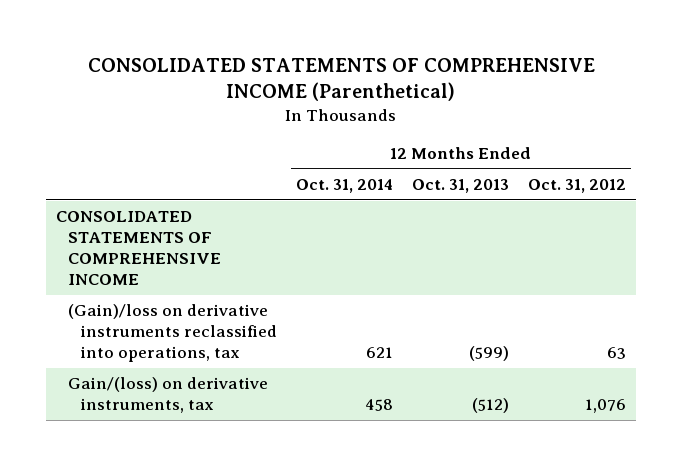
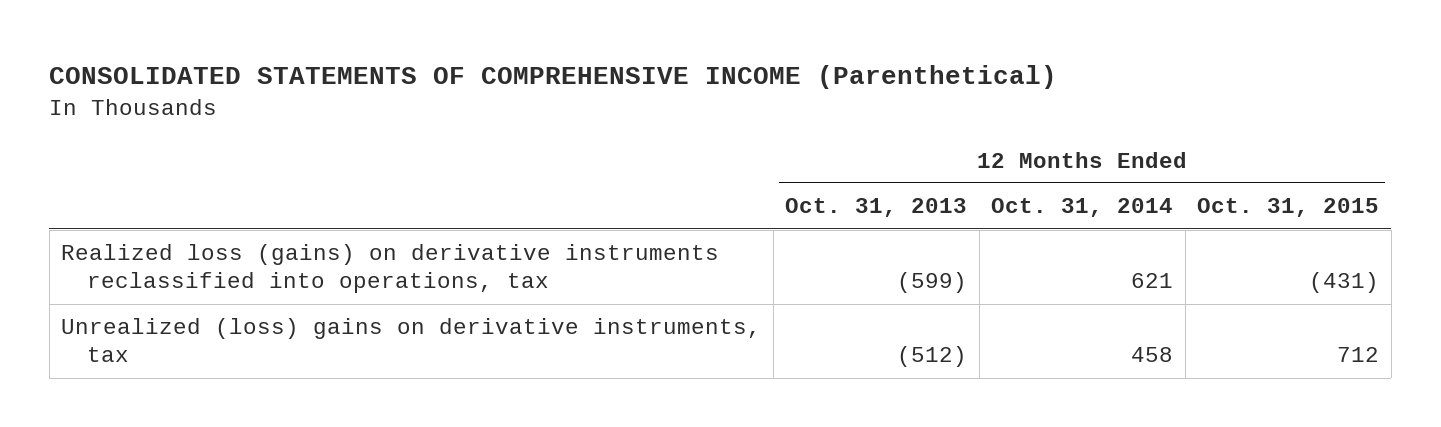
[528,179,627,194] Oct. 31, 2012 -> none
none -> [1197,198,1380,218] Oct. 31, 2015
[55,211,222,286] CONSOLIDATED STATEMENTS OF COMPREHENSIVE INCOME -> none
[68,304,277,363] (Gain)/loss on derivative instruments reclassified into operations, tax -> [61,244,720,294] Realized loss (gains) on derivative instruments reclassified into operations, tax
[68,377,269,414] Gain/(loss) on derivative instruments, tax -> [61,318,762,363] Unrealized (loss) gains on derivative instruments, tax

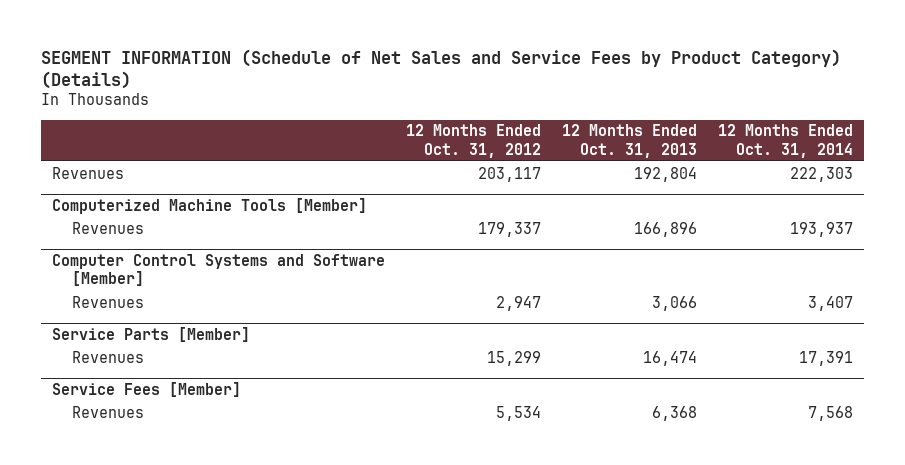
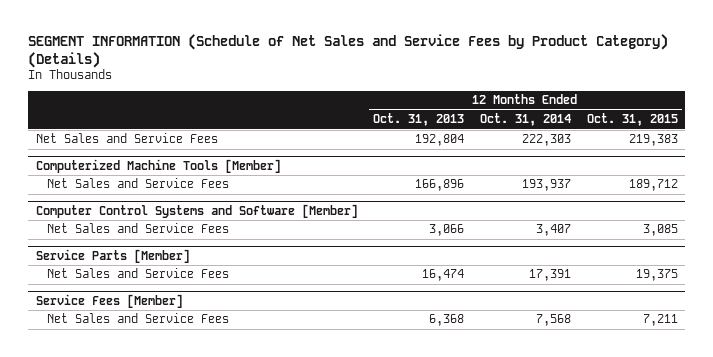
[405,124,541,158] 12 Months Ended Oct. 31, 2012 -> none
none -> [586,113,678,127] Oct. 31, 2015
[51,166,124,179] Revenues -> [35,133,218,144] Net Sales and Service Fees
[71,221,144,234] Revenues -> [47,178,230,189] Net Sales and Service Fees
[71,295,144,308] Revenues -> [47,223,230,234] Net Sales and Service Fees
[71,350,144,363] Revenues -> [47,268,230,279] Net Sales and Service Fees
[71,405,144,418] Revenues -> [47,313,230,324] Net Sales and Service Fees

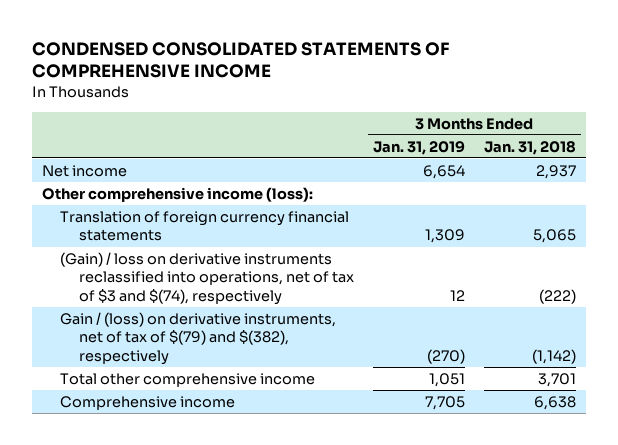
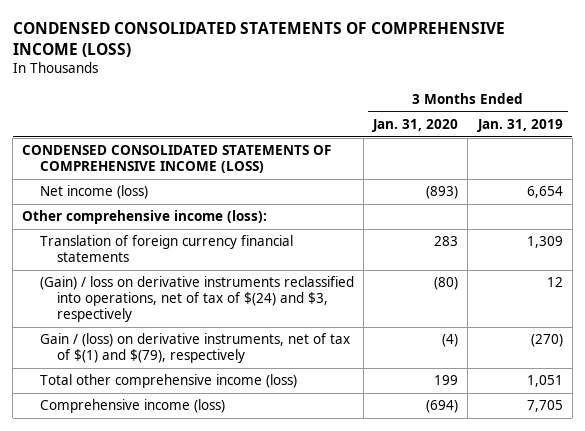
[31,41,450,79] CONDENSED CONSOLIDATED STATEMENTS OF COMPREHENSIVE INCOME -> [12,21,505,57] CONDENSED CONSOLIDATED STATEMENTS OF COMPREHENSIVE INCOME (LOSS)
[484,140,577,155] Jan. 31, 2018 -> none
none -> [372,119,459,133] Jan. 31, 2020
none -> [22,145,332,174] CONDENSED CONSOLIDATED STATEMENTS OF COMPREHENSIVE INCOME (LOSS)
[41,164,127,177] Net income -> [39,185,148,200] Net income (loss)
[60,251,354,306] (Gain) / loss on derivative instruments reclassified into operations, net of tax of $3 and $(74), respectively -> [39,276,354,323] (Gain) / loss on derivative instruments reclassified into operations, net of tax of $(24) and $3, respectively
[60,311,337,366] Gain / (loss) on derivative instruments, net of tax of $(79) and $(382), respectively -> [39,333,350,364] Gain / (loss) on derivative instruments, net of tax of $(1) and $(79), respectively
[60,372,316,387] Total other comprehensive income -> [39,374,297,389] Total other comprehensive income (loss)
[60,395,236,410] Comprehensive income -> [39,399,225,414] Comprehensive income (loss)

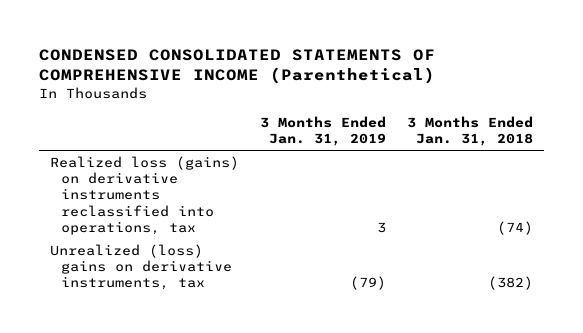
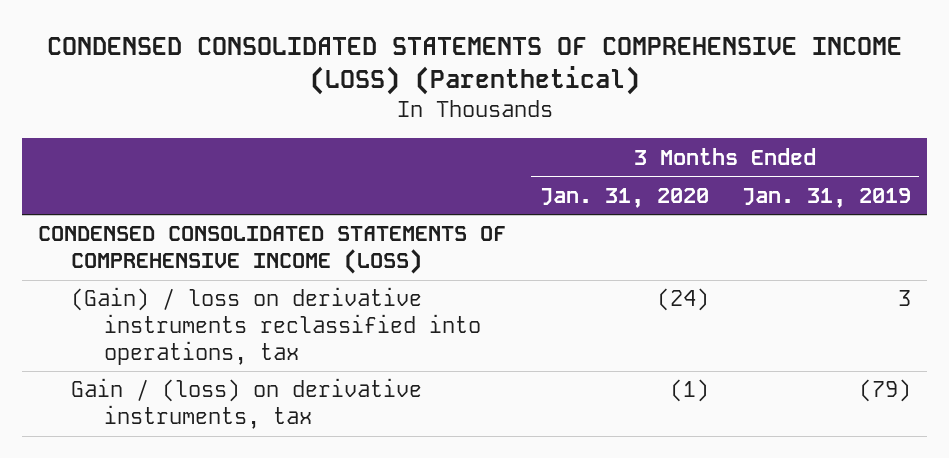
[39,48,436,85] CONDENSED CONSOLIDATED STATEMENTS OF COMPREHENSIVE INCOME (Parenthetical) -> [46,36,902,96] CONDENSED CONSOLIDATED STATEMENTS OF COMPREHENSIVE INCOME (LOSS) (Parenthetical)
[407,116,534,147] 3 Months Ended Jan. 31, 2018 -> none
none -> [539,187,709,208] Jan. 31, 2020
none -> [38,226,507,275] CONDENSED CONSOLIDATED STATEMENTS OF COMPREHENSIVE INCOME (LOSS)
[49,156,239,235] Realized loss (gains) on derivative instruments reclassified into operations, tax -> [70,287,481,365] (Gain) / loss on derivative instruments reclassified into operations, tax
[49,244,232,291] Unrealized (loss) gains on derivative instruments, tax -> [70,378,422,430] Gain / (loss) on derivative instruments, tax

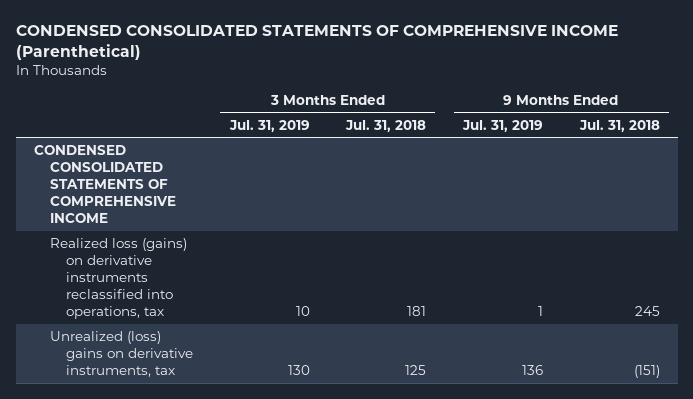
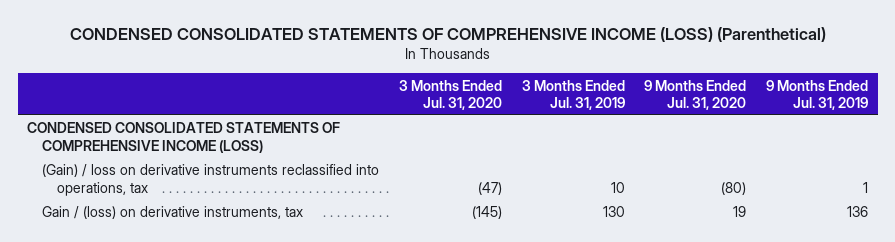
[15,25,618,60] CONDENSED CONSOLIDATED STATEMENTS OF COMPREHENSIVE INCOME (Parenthetical) -> [69,26,826,42] CONDENSED CONSOLIDATED STATEMENTS OF COMPREHENSIVE INCOME (LOSS) (Parenthetical)
[345,119,427,132] Jul. 31, 2018 -> none
[578,119,660,132] Jul. 31, 2018 -> none
none -> [399,79,503,110] 3 Months Ended Jul. 31, 2020
none -> [644,79,747,110] 9 Months Ended Jul. 31, 2020
[33,145,176,224] CONDENSED CONSOLIDATED STATEMENTS OF COMPREHENSIVE INCOME -> [27,122,341,153] CONDENSED CONSOLIDATED STATEMENTS OF COMPREHENSIVE INCOME (LOSS)
[49,238,187,320] Realized loss (gains) on derivative instruments reclassified into operations, tax -> [42,164,380,196] (Gain) / loss on derivative instruments reclassified into operations, tax
[49,331,193,378] Unrealized (loss) gains on derivative instruments, tax -> [42,206,304,220] Gain / (loss) on derivative instruments, tax

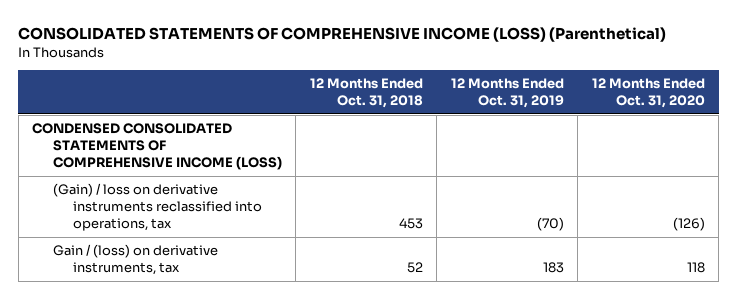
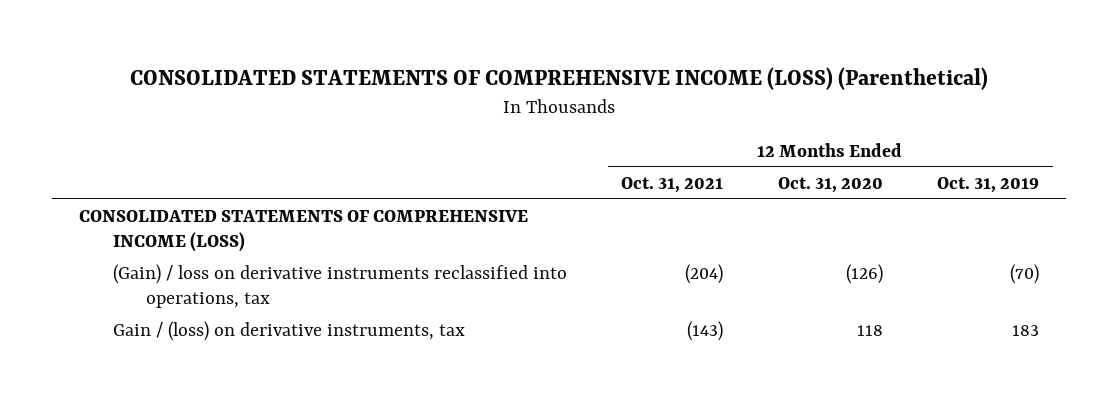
[309,78,423,109] 12 Months Ended Oct. 31, 2018 -> none
none -> [621,176,724,193] Oct. 31, 2021
[32,123,282,171] CONDENSED CONSOLIDATED STATEMENTS OF COMPREHENSIVE INCOME (LOSS) -> [78,210,528,252] CONSOLIDATED STATEMENTS OF COMPREHENSIVE INCOME (LOSS)

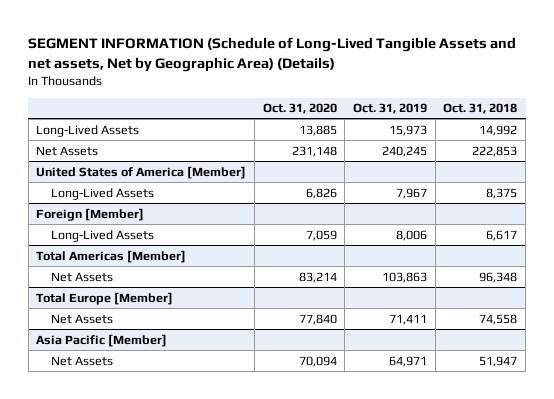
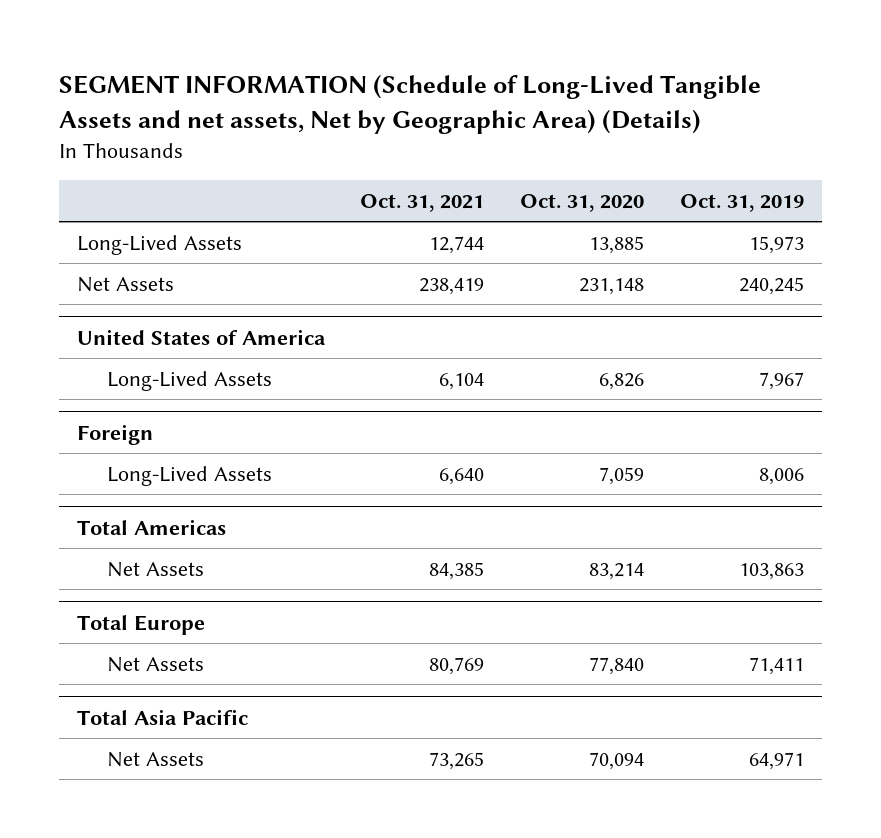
[443,103,518,115] Oct. 31, 2018 -> none
none -> [360,193,485,212] Oct. 31, 2021
[36,165,247,179] United States of America [Member] -> [76,328,326,345] United States of America
[36,207,145,221] Foreign [Member] -> [76,423,153,445] Foreign
[36,249,187,263] Total Americas [Member] -> [76,518,226,535] Total Americas
[36,291,174,305] Total Europe [Member] -> [76,614,205,635] Total Europe
[36,333,168,347] Asia Pacific [Member] -> [76,708,248,725] Total Asia Pacific

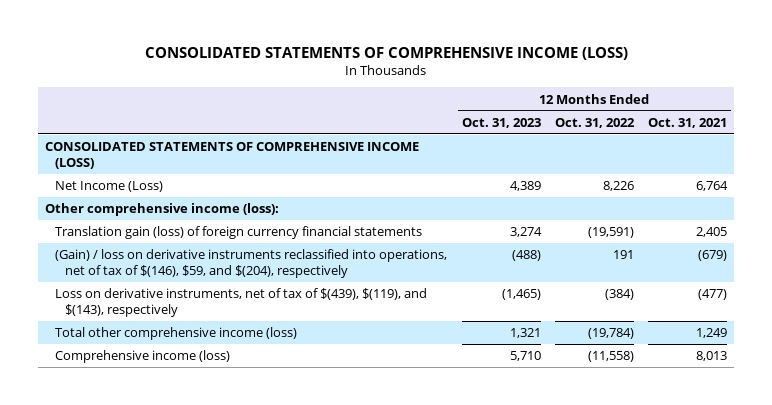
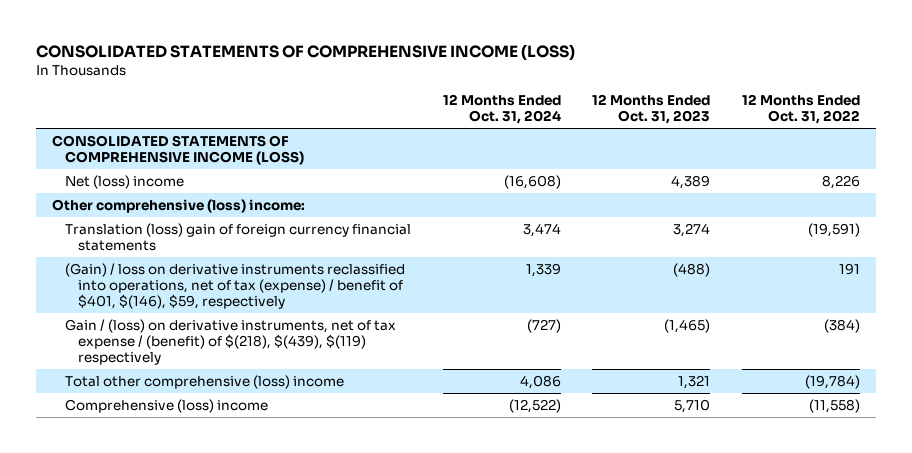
[648,117,728,128] Oct. 31, 2021 -> none
none -> [442,94,561,125] 12 Months Ended Oct. 31, 2024
[55,181,164,193] Net Income (Loss) -> [64,174,184,189] Net (loss) income
[45,203,280,217] Other comprehensive income (loss): -> [51,198,305,213] Other comprehensive (loss) income:
[55,226,423,240] Translation gain (loss) of foreign currency financial statements -> [64,222,411,251] Translation (loss) gain of foreign currency financial statements
[55,249,448,278] (Gain) / loss on derivative instruments reclassified into operations, net of tax of $(146), $59, and $(204), respectively -> [64,262,405,309] (Gain) / loss on derivative instruments reclassified into operations, net of tax (expense) / benefit of $401, $(146), $59, respectively
[55,288,428,317] Loss on derivative instruments, net of tax of $(439), $(119), and $(143), respectively -> [64,318,396,365] Gain / (loss) on derivative instruments, net of tax expense / (benefit) of $(218), $(439), $(119) respectively
[55,327,298,341] Total other comprehensive income (loss) -> [64,374,344,389] Total other comprehensive (loss) income
[55,350,231,364] Comprehensive income (loss) -> [64,398,268,413] Comprehensive (loss) income

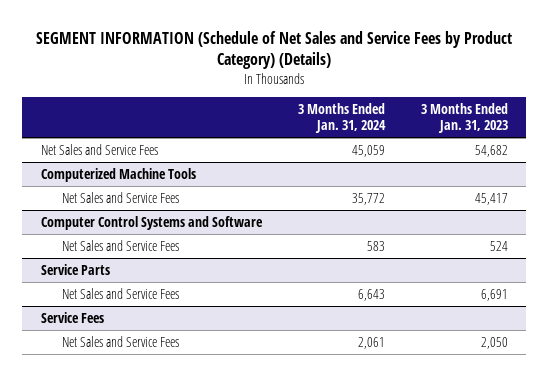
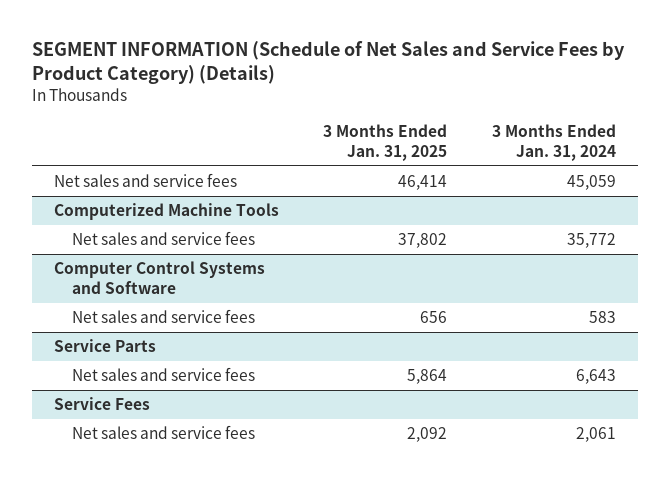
[421,102,509,134] 3 Months Ended Jan. 31, 2023 -> none
none -> [323,124,448,161] 3 Months Ended Jan. 31, 2025
[40,143,158,155] Net Sales and Service Fees -> [53,173,237,188] Net sales and service fees
[61,191,179,203] Net Sales and Service Fees -> [72,231,256,246] Net sales and service fees
[61,239,179,251] Net Sales and Service Fees -> [72,309,256,324] Net sales and service fees
[61,287,179,299] Net Sales and Service Fees -> [72,367,256,382] Net sales and service fees
[61,335,179,347] Net Sales and Service Fees -> [72,425,256,440] Net sales and service fees

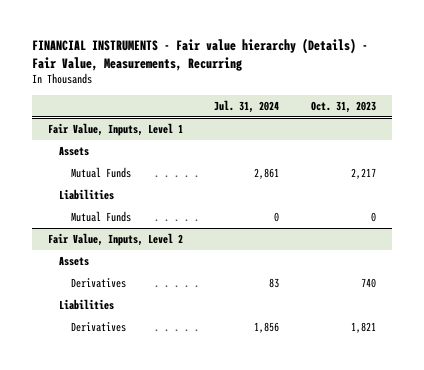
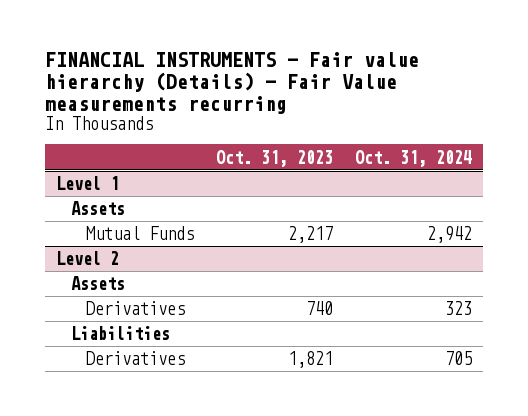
[31,37,368,71] FINANCIAL INSTRUMENTS - Fair value hierarchy (Details) - Fair Value, Measurements, Recurring -> [45,52,420,115] FINANCIAL INSTRUMENTS - Fair value hierarchy (Details) - Fair Value measurements recurring
[214,99,280,113] Jul. 31, 2024 -> none
none -> [355,149,473,167] Oct. 31, 2024
[47,122,183,136] Fair Value, Inputs, Level 1 -> [55,176,119,191] Level 1
[59,188,115,200] Liabilities -> none
[71,210,132,222] Mutual Funds -> none
[47,232,183,246] Fair Value, Inputs, Level 2 -> [55,251,119,266] Level 2

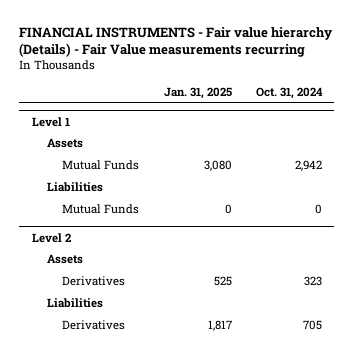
[216,149,334,167] Oct. 31, 2023 -> none
none -> [163,86,232,99] Jan. 31, 2025
none -> [46,181,103,192] Liabilities
none -> [62,203,140,214] Mutual Funds

